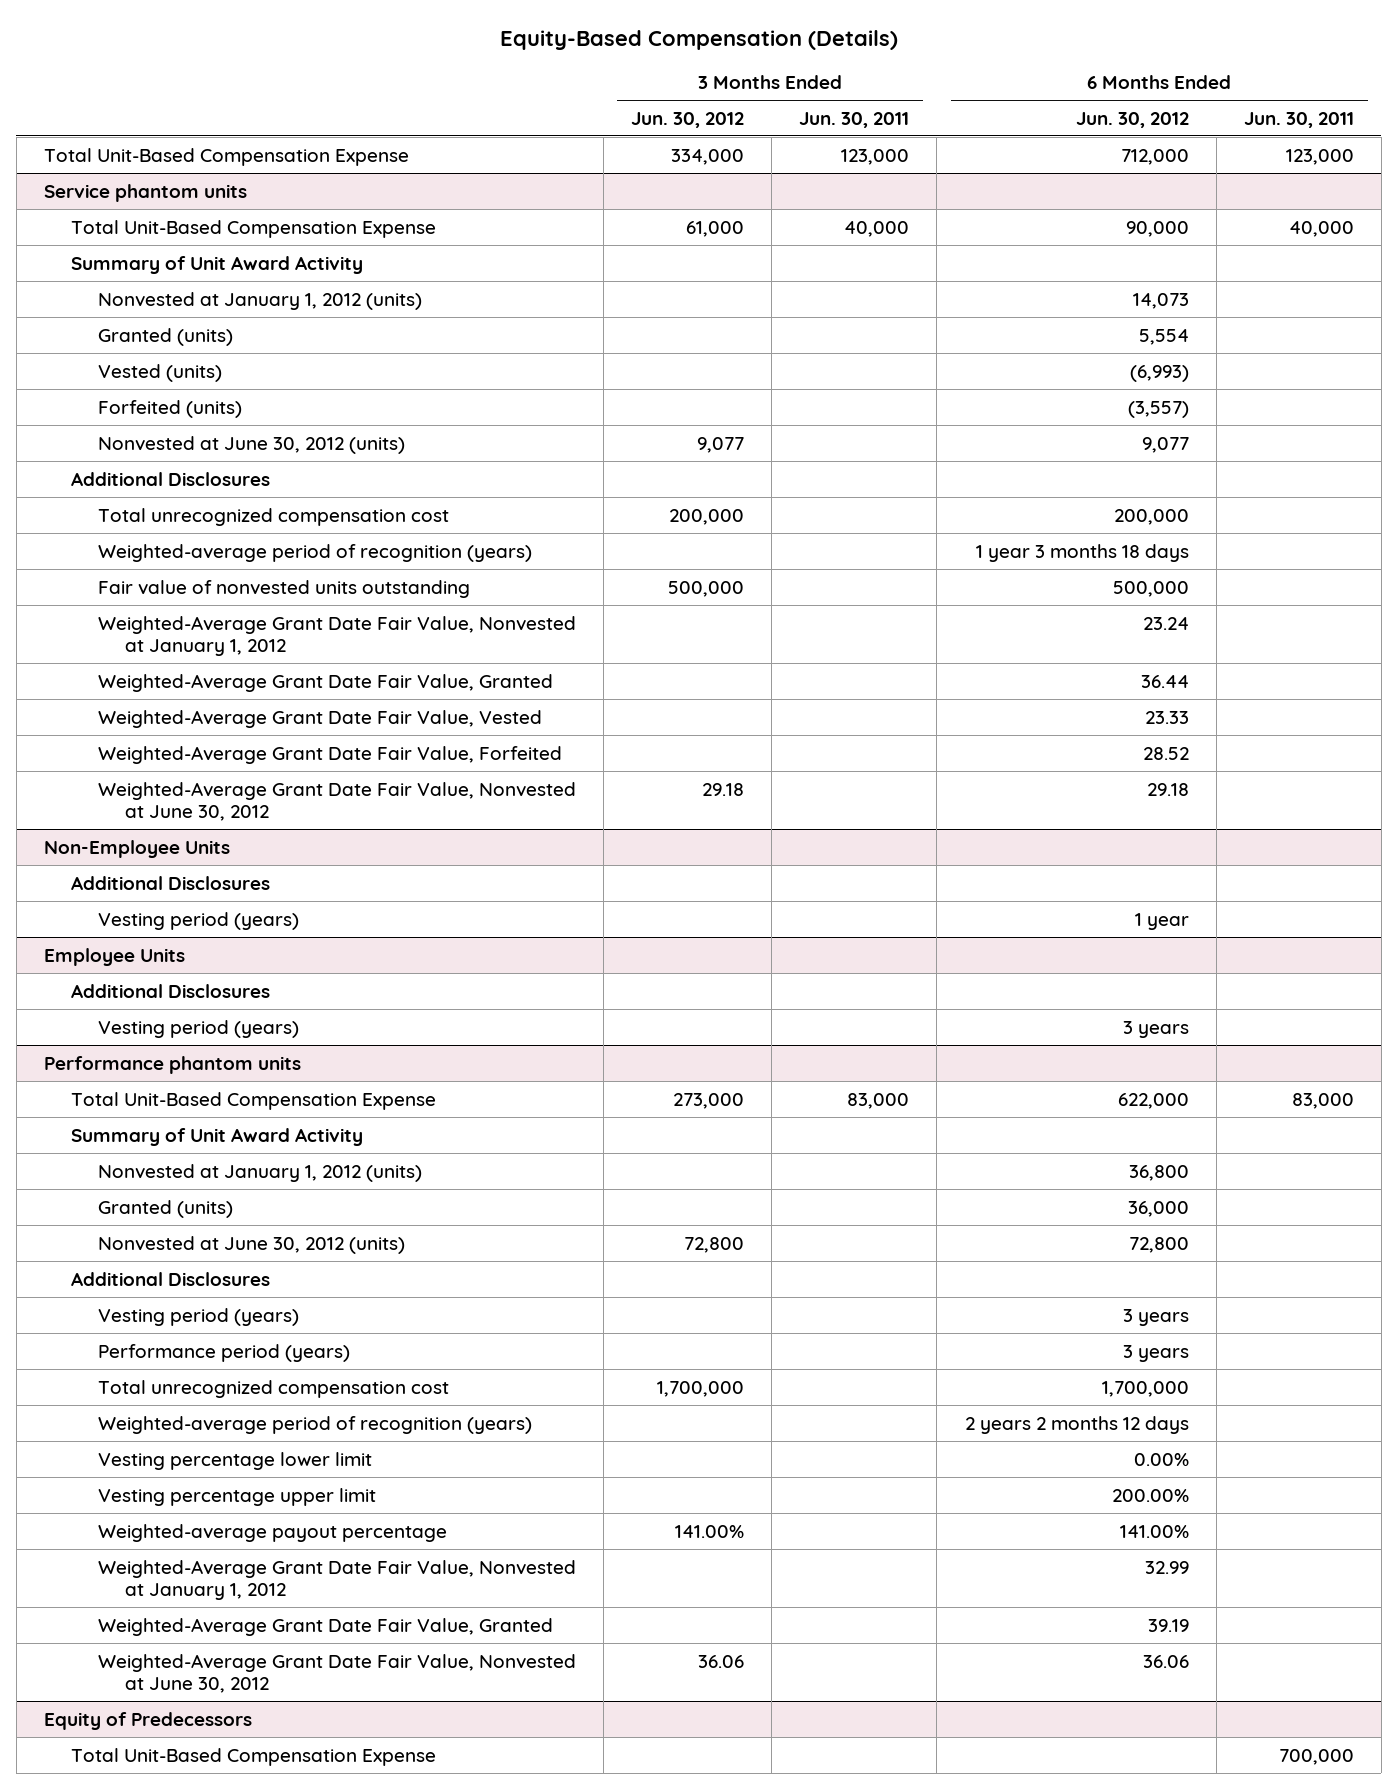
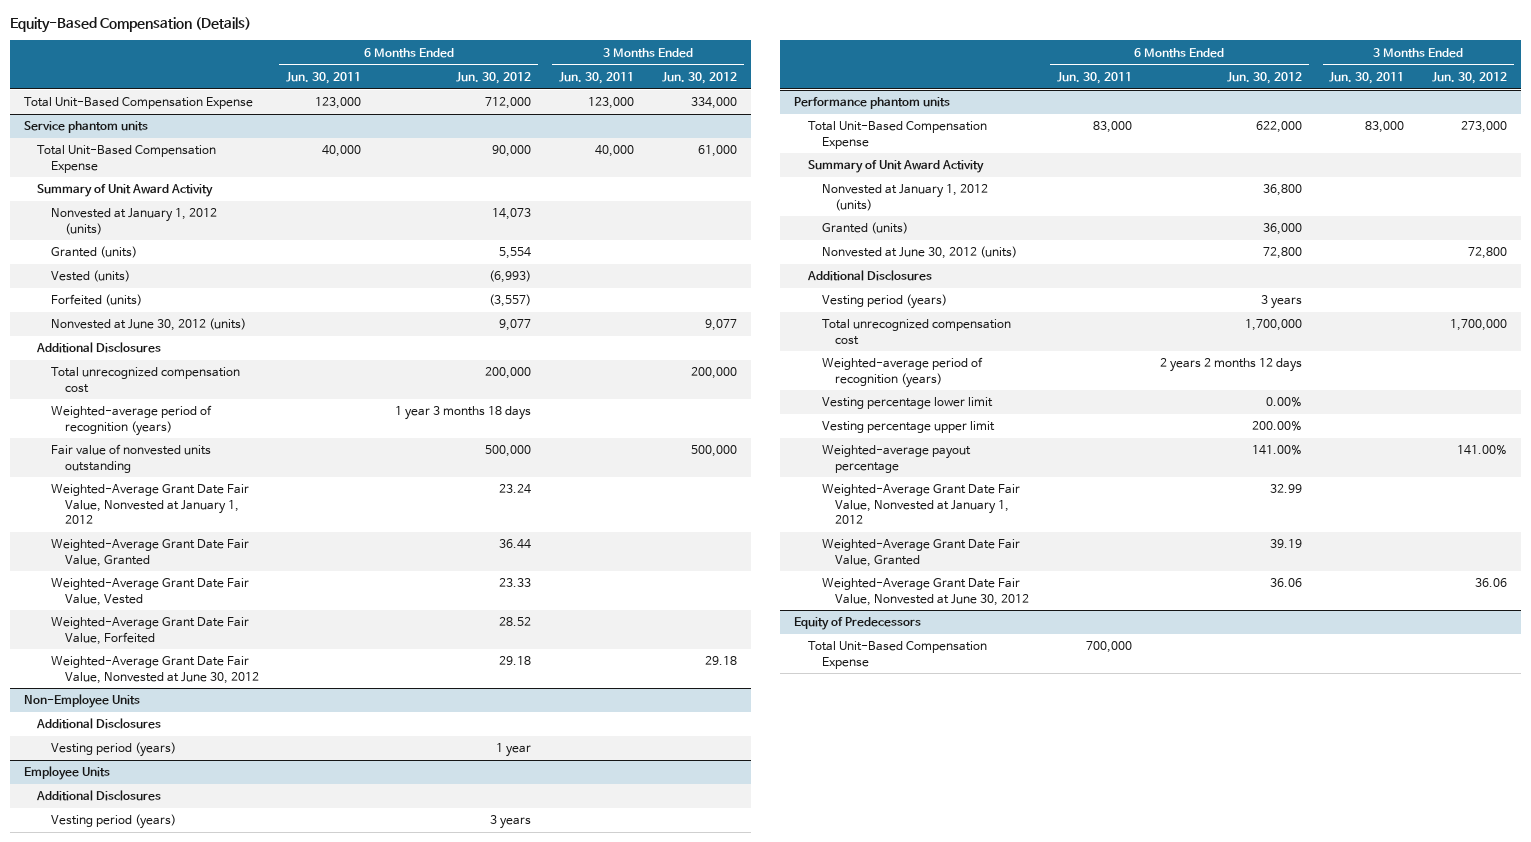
[97,1343,350,1362] Performance period (years) -> none

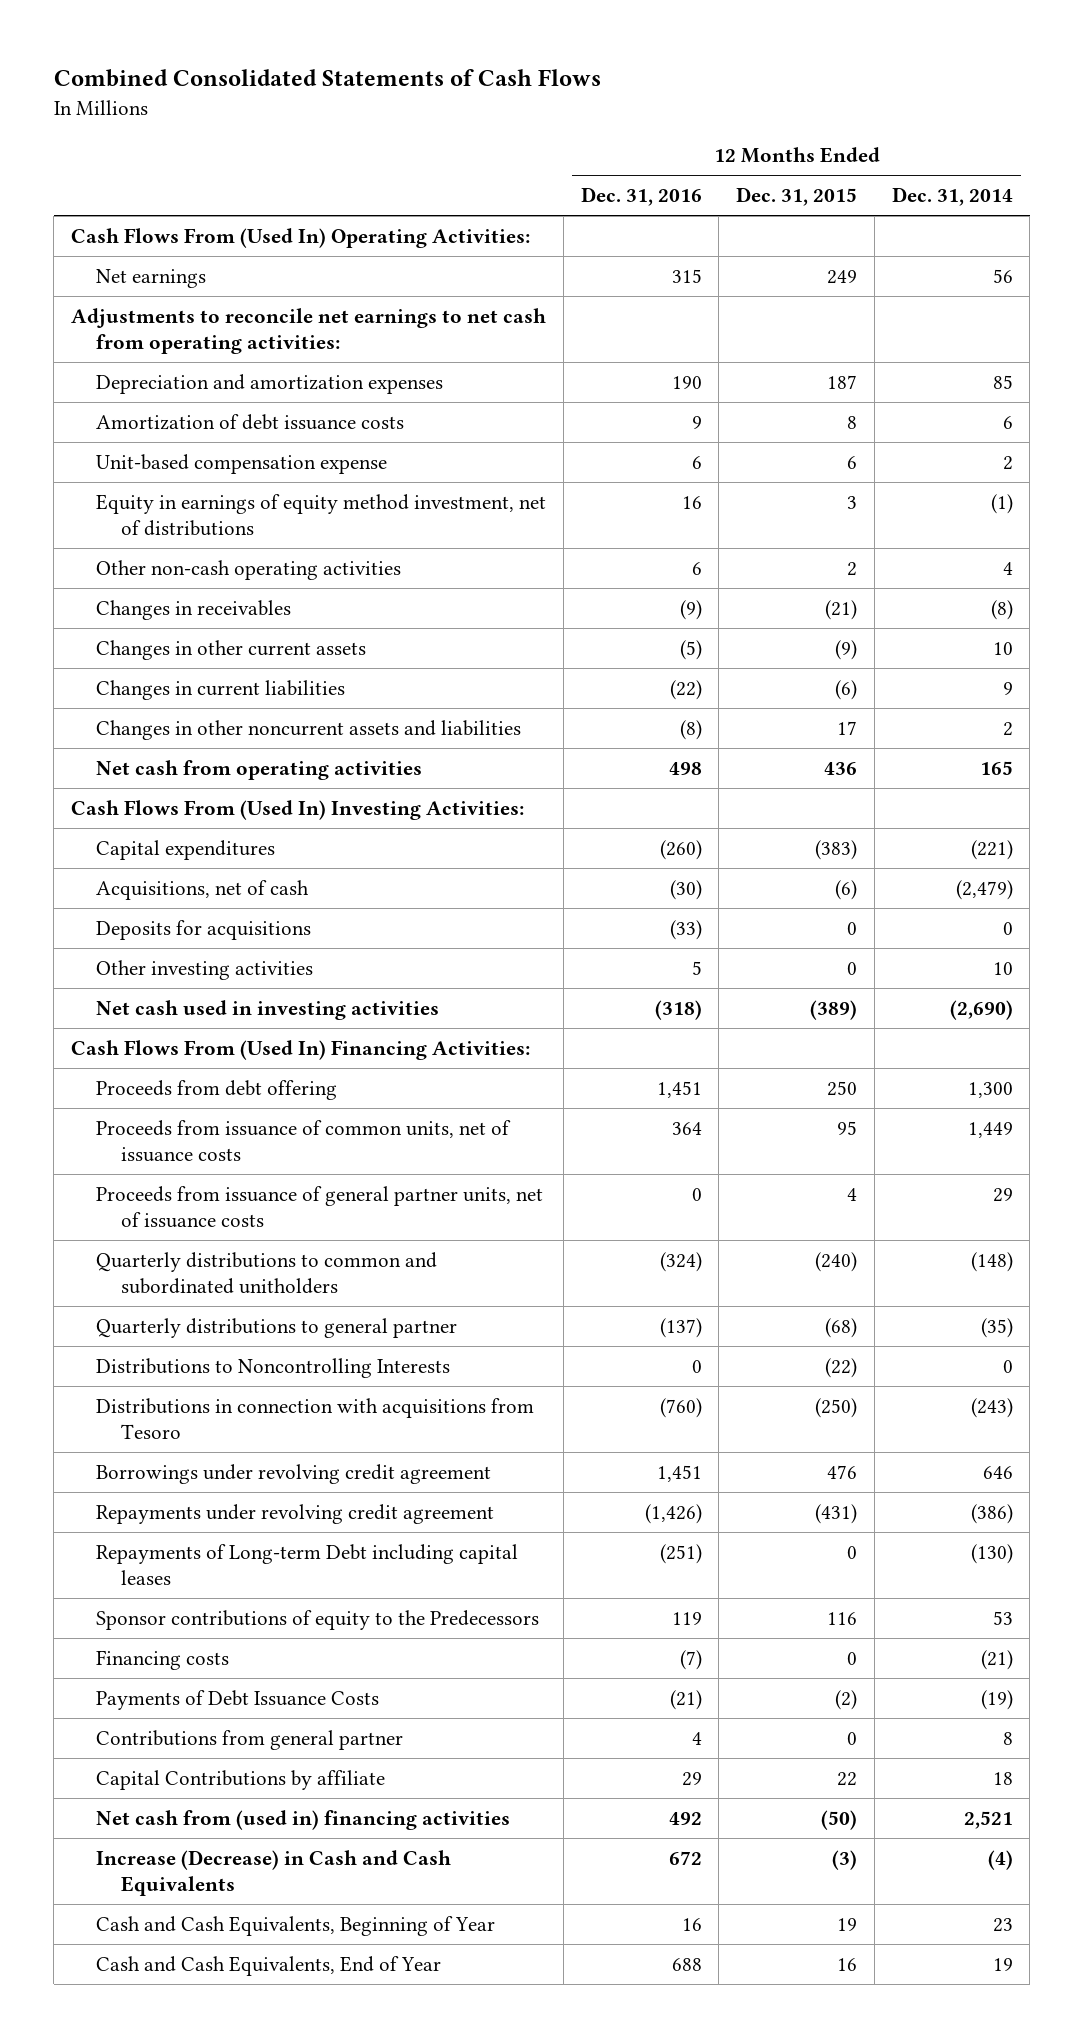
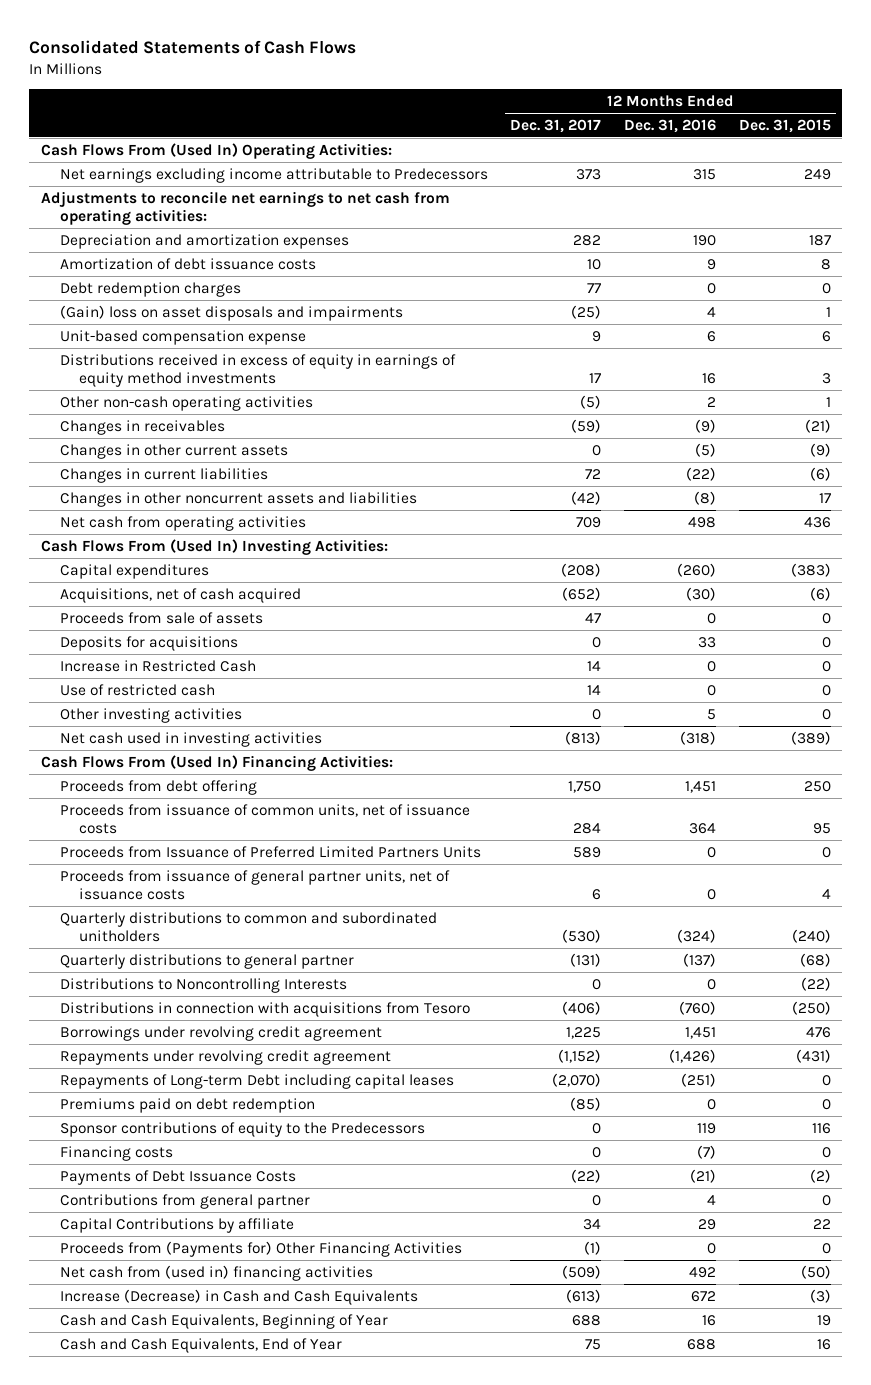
[53,69,601,88] Combined Consolidated Statements of Cash Flows -> [29,40,357,55] Consolidated Statements of Cash Flows
[891,187,1013,207] Dec. 31, 2014 -> none
none -> [510,118,602,133] Dec. 31, 2017
[96,268,207,288] Net earnings -> [59,167,488,183] Net earnings excluding income attributable to Predecessors
none -> [59,281,241,297] Debt redemption charges
none -> [59,304,403,321] (Gain) loss on asset disposals and impairments
[96,493,547,537] Equity in earnings of equity method investment, net of distributions -> [59,353,456,388] Distributions received in excess of equity in earnings of equity method investments
[691,561,702,575] 6 -> [707,396,717,407] 2
[847,561,858,576] 2 -> [825,396,831,407] 1
[96,879,310,900] Acquisitions, net of cash -> [59,587,301,603] Acquisitions, net of cash acquired
none -> [59,611,263,624] Proceeds from sale of assets
[669,919,702,940] (33) -> [698,636,717,648] 33
none -> [59,659,256,672] Increase in Restricted Cash
none -> [59,683,215,696] Use of restricted cash
none -> [59,845,481,858] Proceeds from Issuance of Preferred Limited Partners Units
none -> [59,1097,315,1113] Premiums paid on debt redemption
none -> [59,1240,462,1257] Proceeds from (Payments for) Other Financing Activities

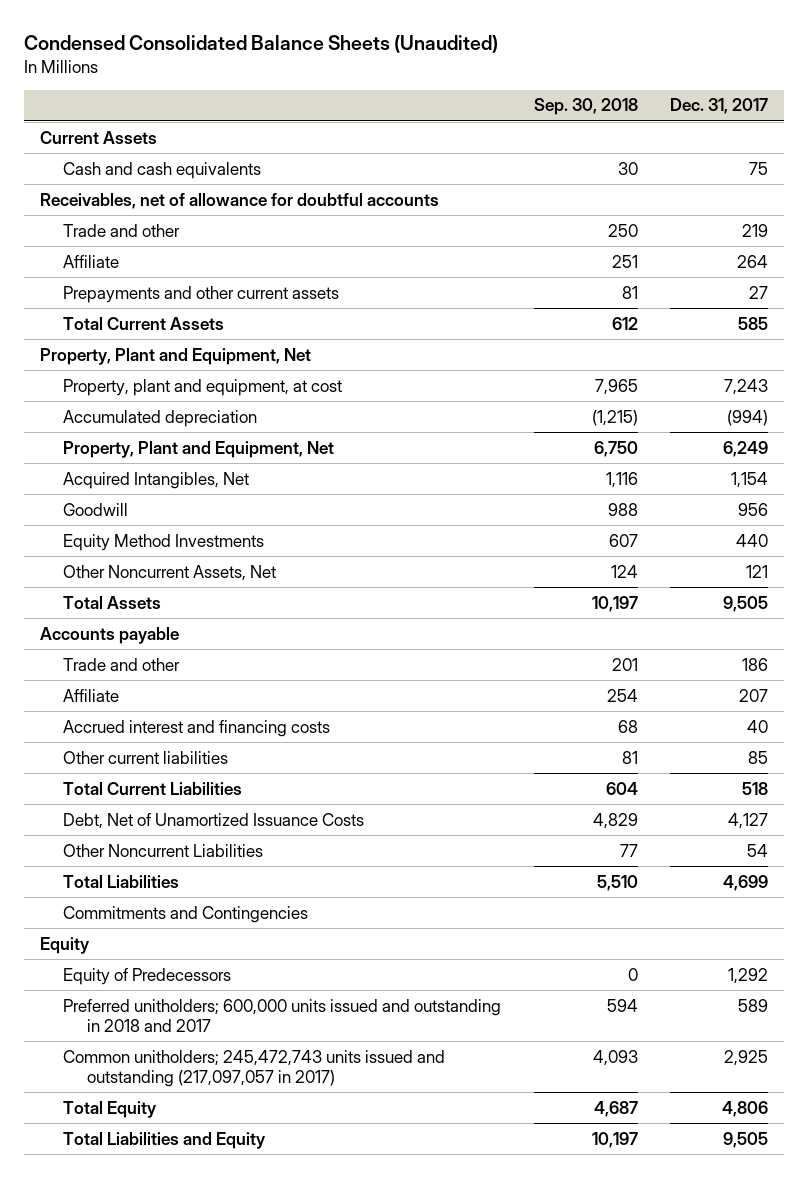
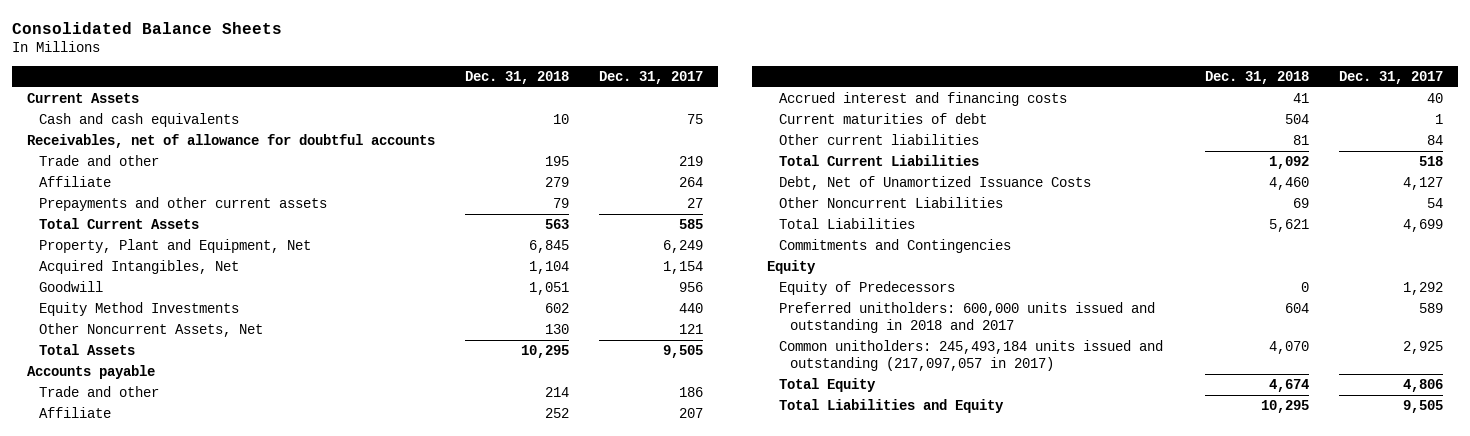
[23,35,498,54] Condensed Consolidated Balance Sheets (Unaudited) -> [11,21,282,34] Consolidated Balance Sheets
[533,98,638,116] Sep. 30, 2018 -> none
none -> [464,71,569,85] Dec. 31, 2018
[40,347,312,365] Property, Plant and Equipment, Net -> none
[63,378,343,396] Property, plant and equipment, at cost -> none
[63,409,258,427] Accumulated depreciation -> none
none -> [778,113,987,125] Current maturities of debt
[748,750,769,764] 85 -> [1426,135,1443,146] 84
[63,998,502,1032] Preferred unitholders; 600,000 units issued and outstanding in 2018 and 2017 -> [778,302,1155,333] Preferred unitholders: 600,000 units issued and outstanding in 2018 and 2017
[63,1049,446,1087] Common unitholders; 245,472,743 units issued and outstanding (217,097,057 in 2017) -> [778,340,1163,371] Common unitholders: 245,493,184 units issued and outstanding (217,097,057 in 2017)

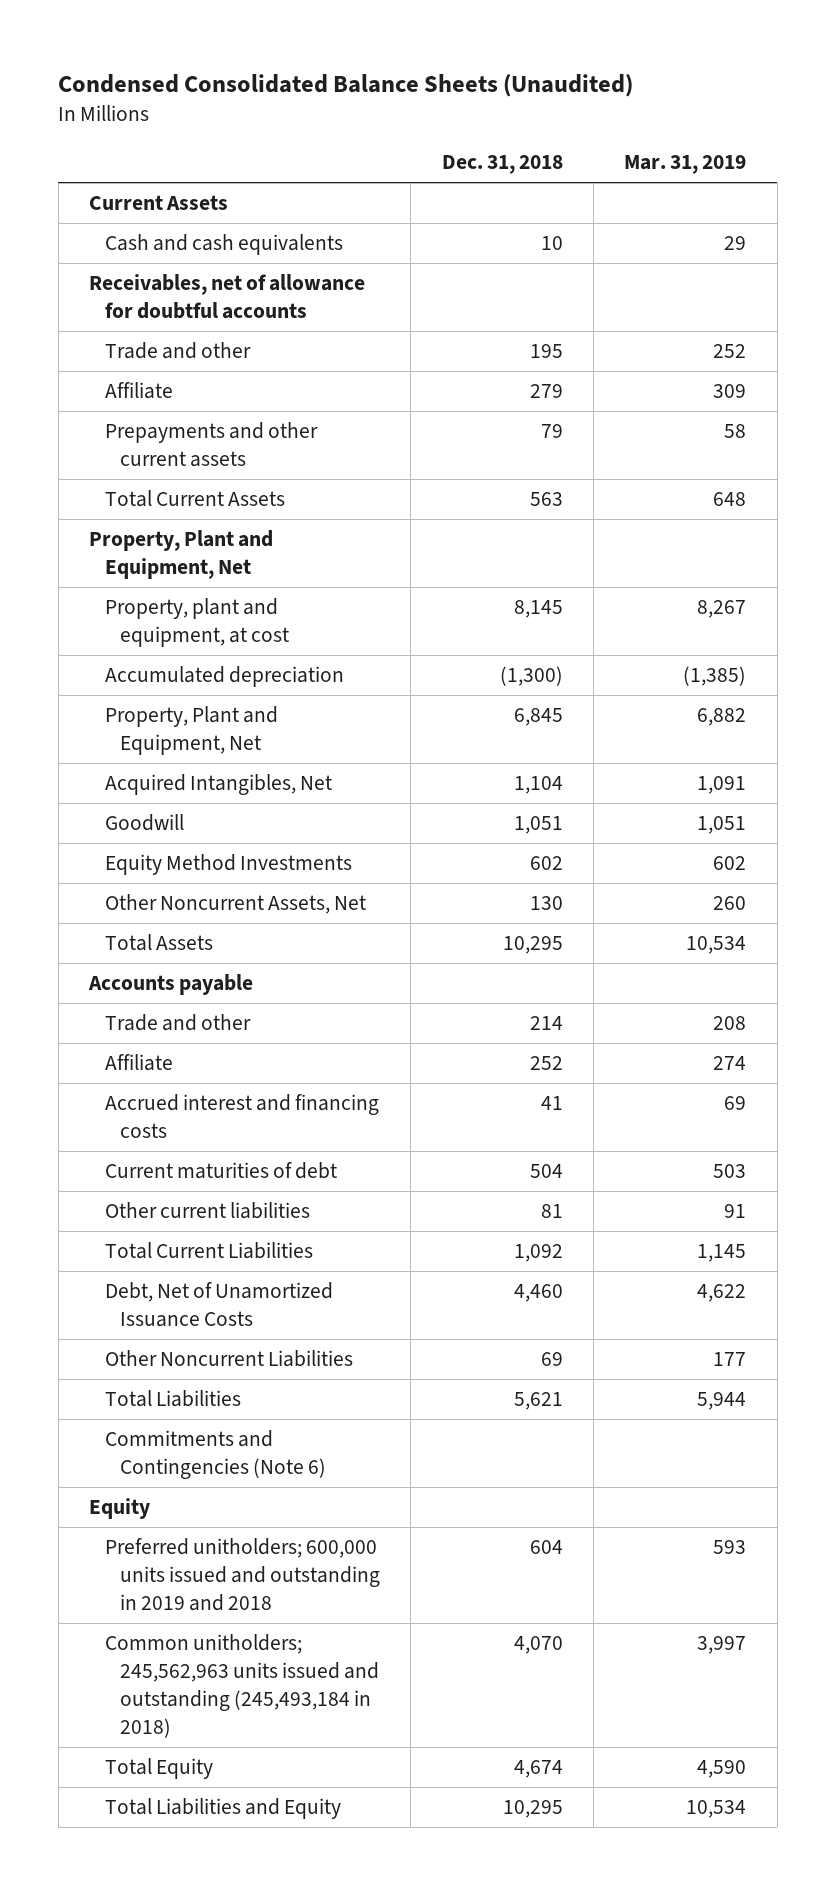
[11,21,282,34] Consolidated Balance Sheets -> [58,73,634,97] Condensed Consolidated Balance Sheets (Unaudited)
[598,71,703,85] Dec. 31, 2017 -> none
none -> [624,155,747,175] Mar. 31, 2019
none -> [89,530,274,580] Property, Plant and Equipment, Net
none -> [104,598,290,648] Property, plant and equipment, at cost
none -> [104,666,344,688] Accumulated depreciation
[778,239,1011,254] Commitments and Contingencies -> [104,1430,327,1480] Commitments and Contingencies (Note 6)
[778,281,955,296] Equity of Predecessors -> none
[778,302,1155,333] Preferred unitholders: 600,000 units issued and outstanding in 2018 and 2017 -> [104,1538,381,1611] Preferred unitholders; 600,000 units issued and outstanding in 2019 and 2018
[778,340,1163,371] Common unitholders: 245,493,184 units issued and outstanding (217,097,057 in 2017) -> [104,1634,380,1738] Common unitholders; 245,562,963 units issued and outstanding (245,493,184 in 2018)

